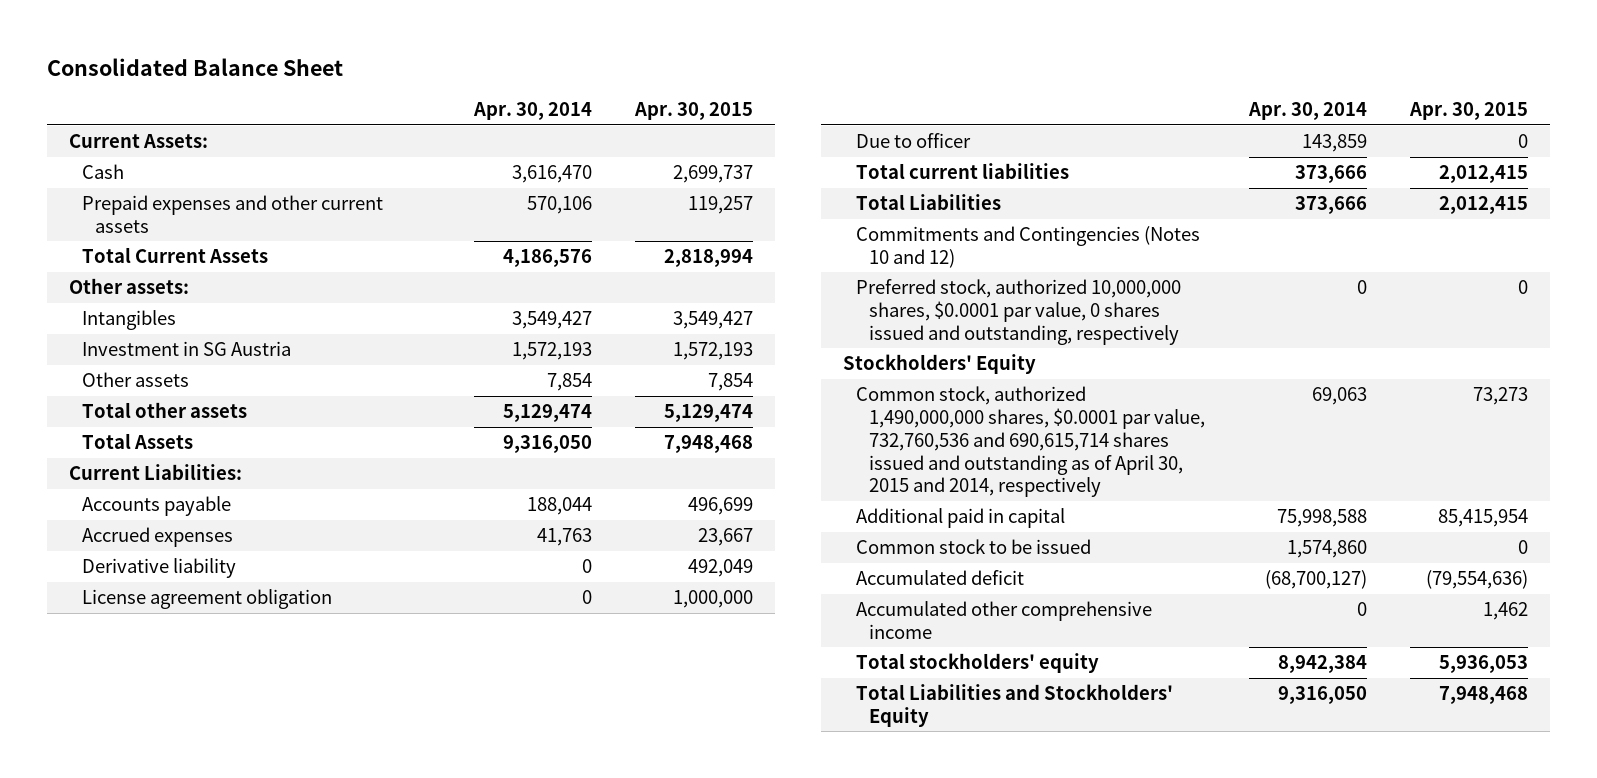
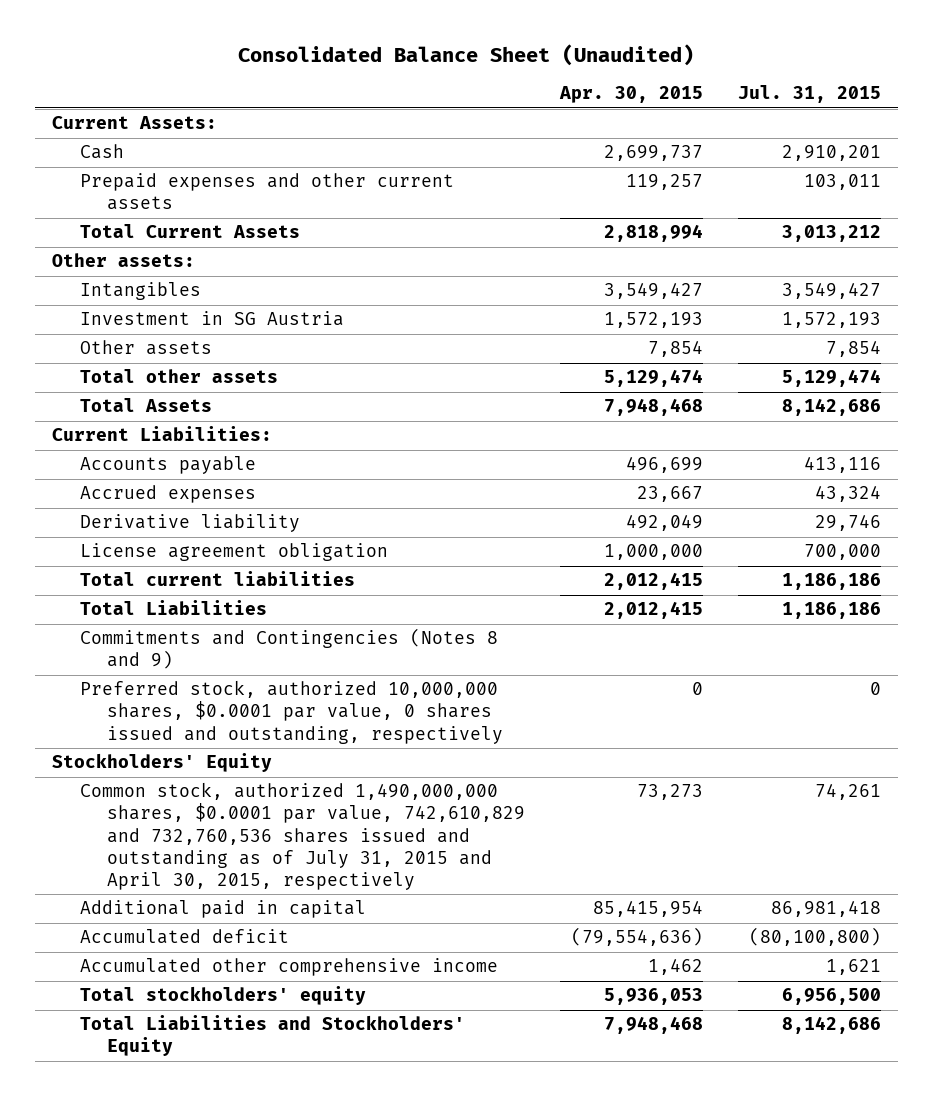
[47,57,344,76] Consolidated Balance Sheet -> [238,43,695,66] Consolidated Balance Sheet (Unaudited)
[473,102,593,121] Apr. 30, 2014 -> none
none -> [737,85,881,104] Jul. 31, 2015
[856,133,972,149] Due to officer -> none
[856,226,1201,268] Commitments and Contingencies (Notes 10 and 12) -> [79,628,498,670] Commitments and Contingencies (Notes 8 and 9)
[856,386,1206,498] Common stock, authorized 1,490,000,000 shares, $0.0001 par value, 732,760,536 and 690,615,714 shares issued and outstanding as of April 30, 2015 and 2014, respectively -> [79,782,526,890] Common stock, authorized 1,490,000,000 shares, $0.0001 par value, 742,610,829 and 732,760,536 shares issued and outstanding as of July 31, 2015 and April 30, 2015, respectively
[856,539,1092,555] Common stock to be issued -> none

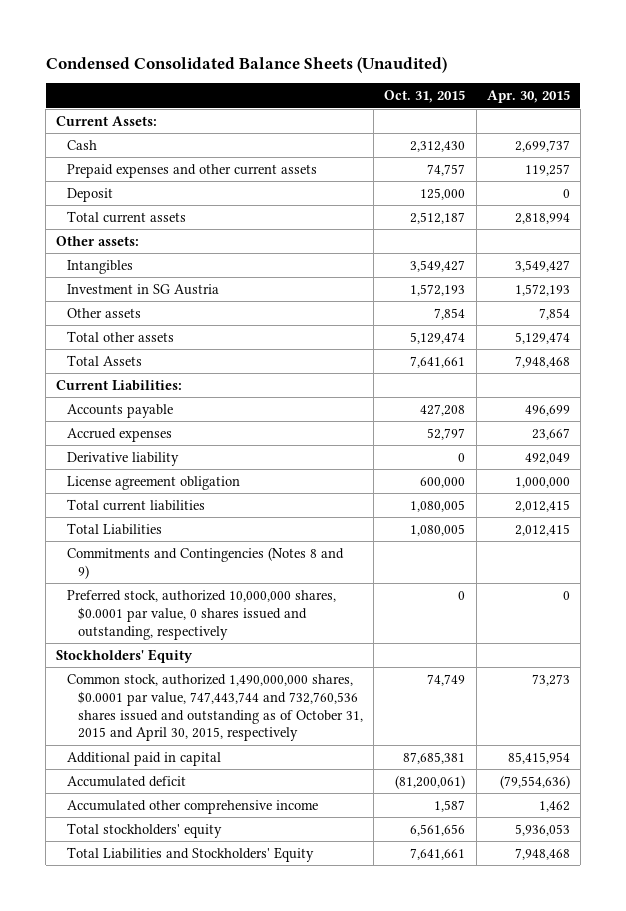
[238,43,695,66] Consolidated Balance Sheet (Unaudited) -> [45,56,447,73] Condensed Consolidated Balance Sheets (Unaudited)
[737,85,881,104] Jul. 31, 2015 -> none
none -> [384,90,466,104] Oct. 31, 2015
none -> [67,187,114,202] Deposit
[79,224,300,239] Total Current Assets -> [67,210,187,223] Total current assets
[79,782,526,890] Common stock, authorized 1,490,000,000 shares, $0.0001 par value, 742,610,829 and 732,760,536 shares issued and outstanding as of July 31, 2015 and April 30, 2015, respectively -> [67,673,364,742] Common stock, authorized 1,490,000,000 shares, $0.0001 par value, 747,443,744 and 732,760,536 shares issued and outstanding as of October 31, 2015 and April 30, 2015, respectively

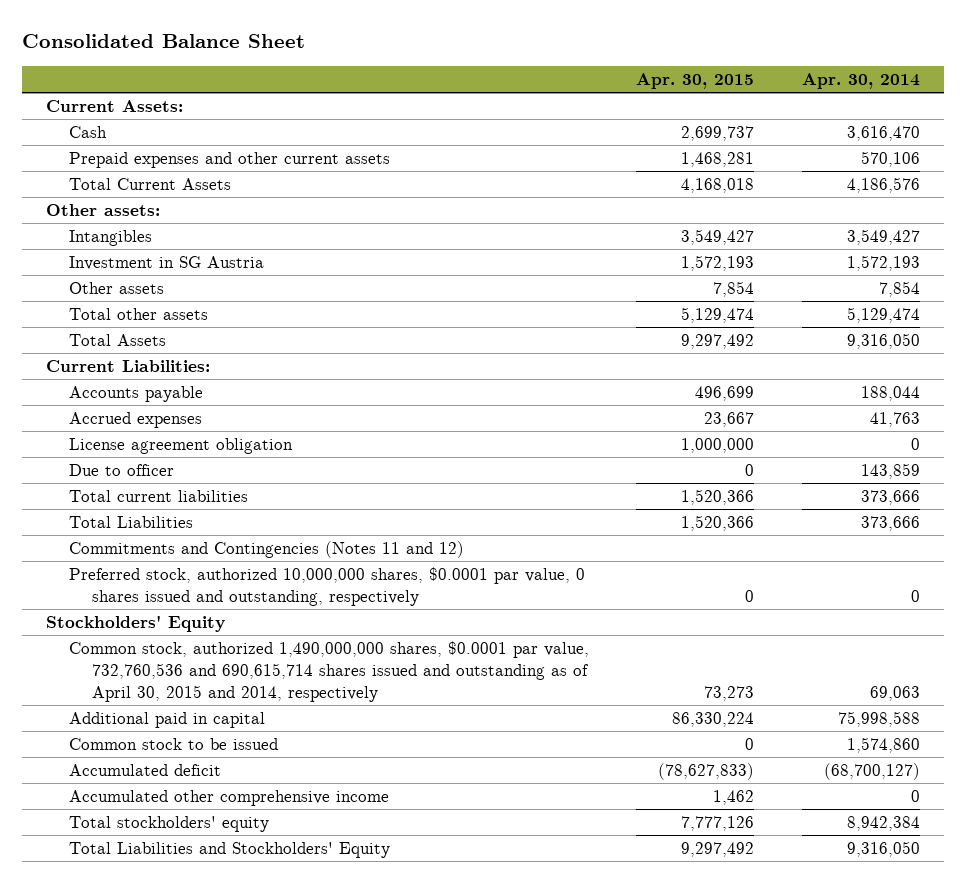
[45,56,447,73] Condensed Consolidated Balance Sheets (Unaudited) -> [21,34,305,49] Consolidated Balance Sheet
[384,90,466,104] Oct. 31, 2015 -> none
none -> [801,72,920,89] Apr. 30, 2014
[67,187,114,202] Deposit -> none
[524,163,570,176] 119,257 -> [681,152,755,168] 1,468,281
[67,210,187,223] Total current assets -> [68,178,231,191] Total Current Assets
[514,212,570,224] 2,818,994 -> [681,178,755,194] 4,168,018
[514,355,570,368] 7,948,468 -> [681,334,755,350] 9,297,492
[67,451,180,466] Derivative liability -> none
none -> [68,464,174,477] Due to officer
[514,499,570,512] 2,012,415 -> [681,489,755,506] 1,520,366
[514,523,570,536] 2,012,415 -> [681,515,755,532] 1,520,366
[67,546,345,579] Commitments and Contingencies (Notes 8 and 9) -> [68,541,464,559] Commitments and Contingencies (Notes 11 and 12)
[67,673,364,742] Common stock, authorized 1,490,000,000 shares, $0.0001 par value, 747,443,744 and 732,760,536 shares issued and outstanding as of October 31, 2015 and April 30, 2015, respectively -> [68,641,589,702] Common stock, authorized 1,490,000,000 shares, $0.0001 par value, 732,760,536 and 690,615,714 shares issued and outstanding as of April 30, 2015 and 2014, respectively
[507,751,570,764] 85,415,954 -> [672,712,755,728] 86,330,224
none -> [68,738,278,751] Common stock to be issued
[499,774,570,789] (79,554,636) -> [658,763,755,781] (78,627,833)
[514,823,570,836] 5,936,053 -> [681,816,755,832] 7,777,126
[514,847,570,860] 7,948,468 -> [681,842,755,858] 9,297,492

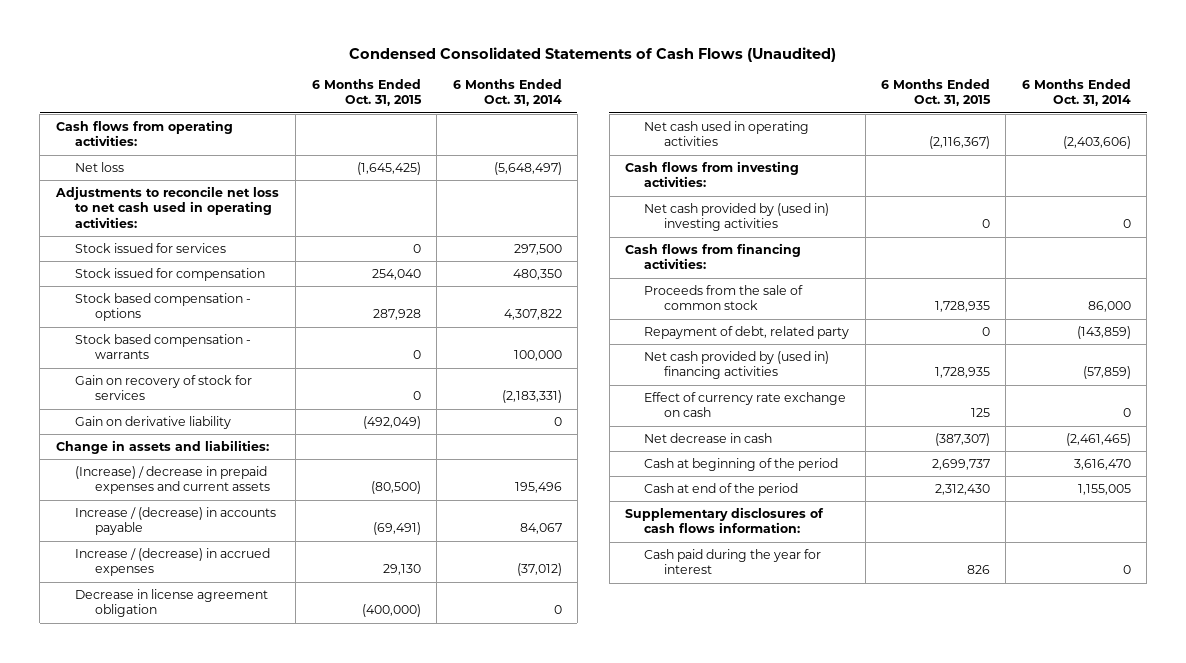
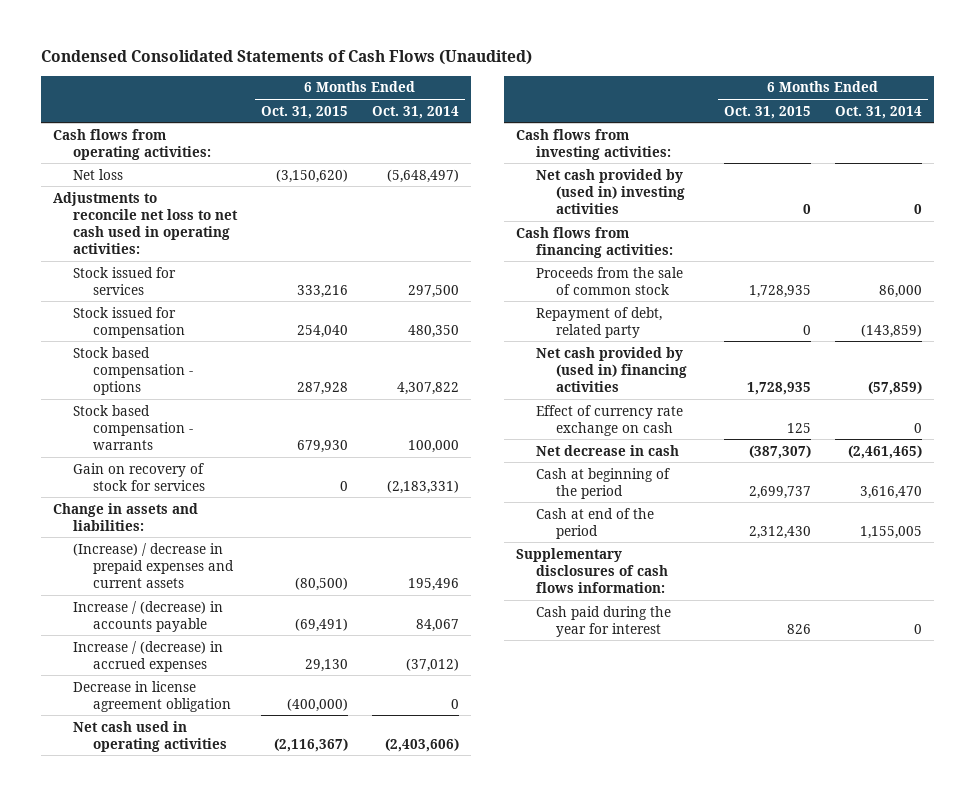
[356,162,421,176] (1,645,425) -> [276,168,349,183] (3,150,620)
[412,244,421,254] 0 -> [297,284,349,298] 333,216
[412,350,421,360] 0 -> [297,439,349,453] 679,930
[75,416,232,430] Gain on derivative liability -> none

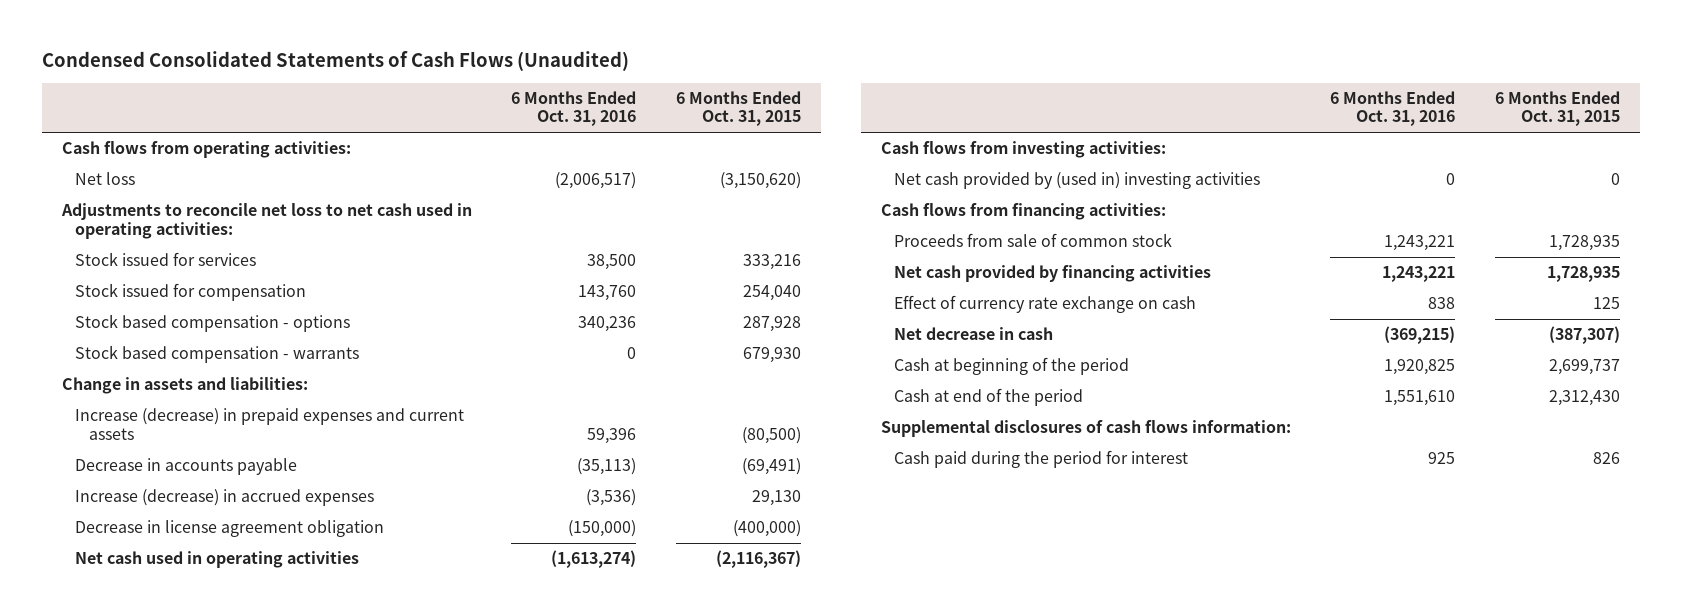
[371,105,459,119] Oct. 31, 2014 -> none
none -> [511,90,637,127] 6 Months Ended Oct. 31, 2016
[73,462,206,491] Gain on recovery of stock for services -> none
[73,542,235,588] (Increase) / decrease in prepaid expenses and current assets -> [75,408,465,440] Increase (decrease) in prepaid expenses and current assets
[73,600,224,632] Increase / (decrease) in accounts payable -> [75,458,298,476] Decrease in accounts payable
[73,640,224,672] Increase / (decrease) in accrued expenses -> [75,489,375,507] Increase (decrease) in accrued expenses
[536,306,663,338] Repayment of debt, related party -> none
[536,266,684,295] Proceeds from the sale of common stock -> [894,233,1173,248] Proceeds from sale of common stock
[536,346,688,392] Net cash provided by (used in) financing activities -> [894,265,1212,283] Net cash provided by financing activities
[516,547,669,593] Supplementary disclosures of cash flows information: -> [880,420,1291,438] Supplemental disclosures of cash flows information:
[536,605,672,637] Cash paid during the year for interest -> [894,450,1189,469] Cash paid during the period for interest

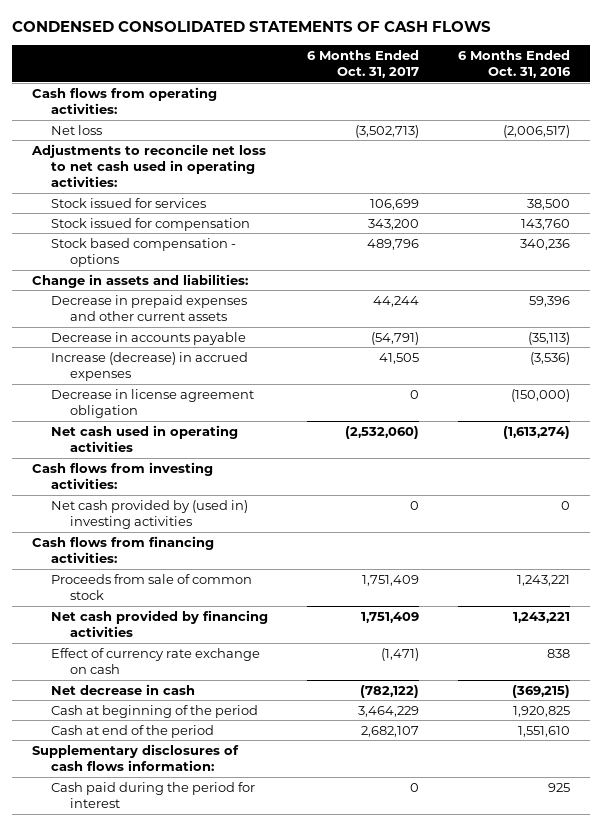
[41,50,629,71] Condensed Consolidated Statements of Cash Flows (Unaudited) -> [11,21,491,33] CONDENSED CONSOLIDATED STATEMENTS OF CASH FLOWS
[675,90,801,127] 6 Months Ended Oct. 31, 2015 -> none
none -> [307,50,420,79] 6 Months Ended Oct. 31, 2017
[75,345,360,364] Stock based compensation - warrants -> none
[75,408,465,440] Increase (decrease) in prepaid expenses and current assets -> [50,294,247,321] Decrease in prepaid expenses and other current assets
[880,420,1291,438] Supplemental disclosures of cash flows information: -> [31,743,239,771] Supplementary disclosures of cash flows information:

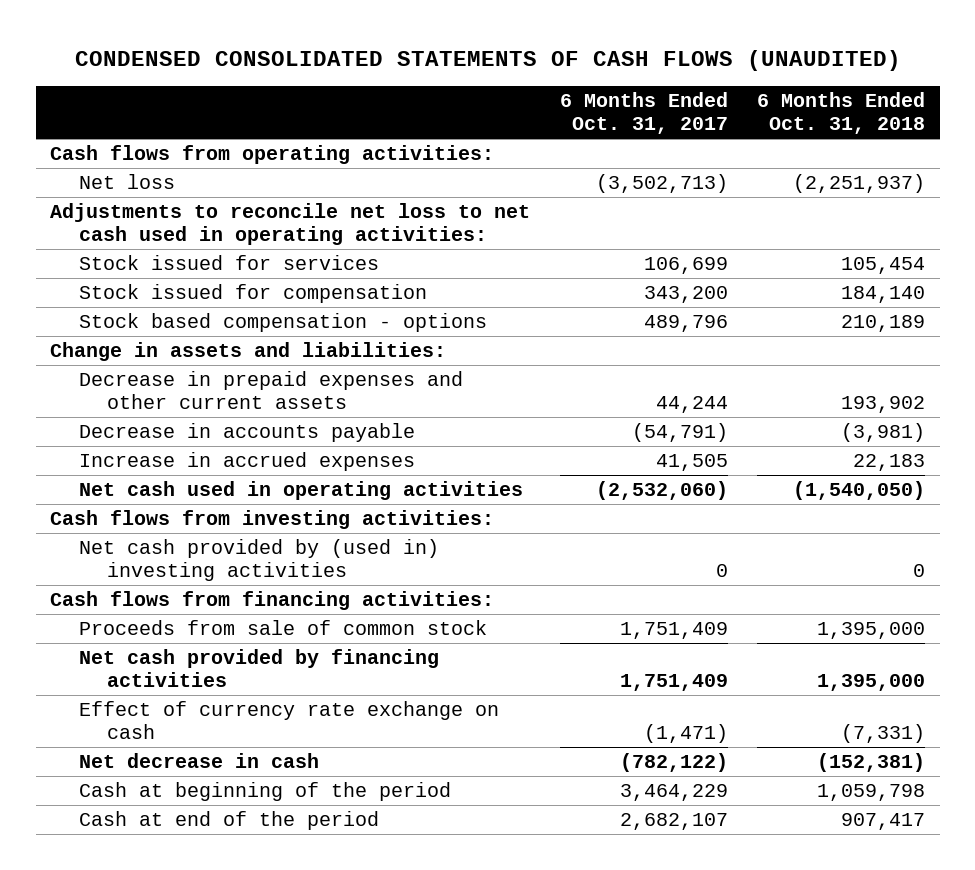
[11,21,491,33] CONDENSED CONSOLIDATED STATEMENTS OF CASH FLOWS -> [74,50,901,72] CONDENSED CONSOLIDATED STATEMENTS OF CASH FLOWS (UNAUDITED)
[458,50,572,79] 6 Months Ended Oct. 31, 2016 -> none
none -> [756,92,925,135] 6 Months Ended Oct. 31, 2018
[50,388,254,418] Decrease in license agreement obligation -> none
[50,351,248,381] Increase (decrease) in accrued expenses -> [78,451,415,471] Increase in accrued expenses
[31,743,239,771] Supplementary disclosures of cash flows information: -> none
[50,781,255,808] Cash paid during the period for interest -> none

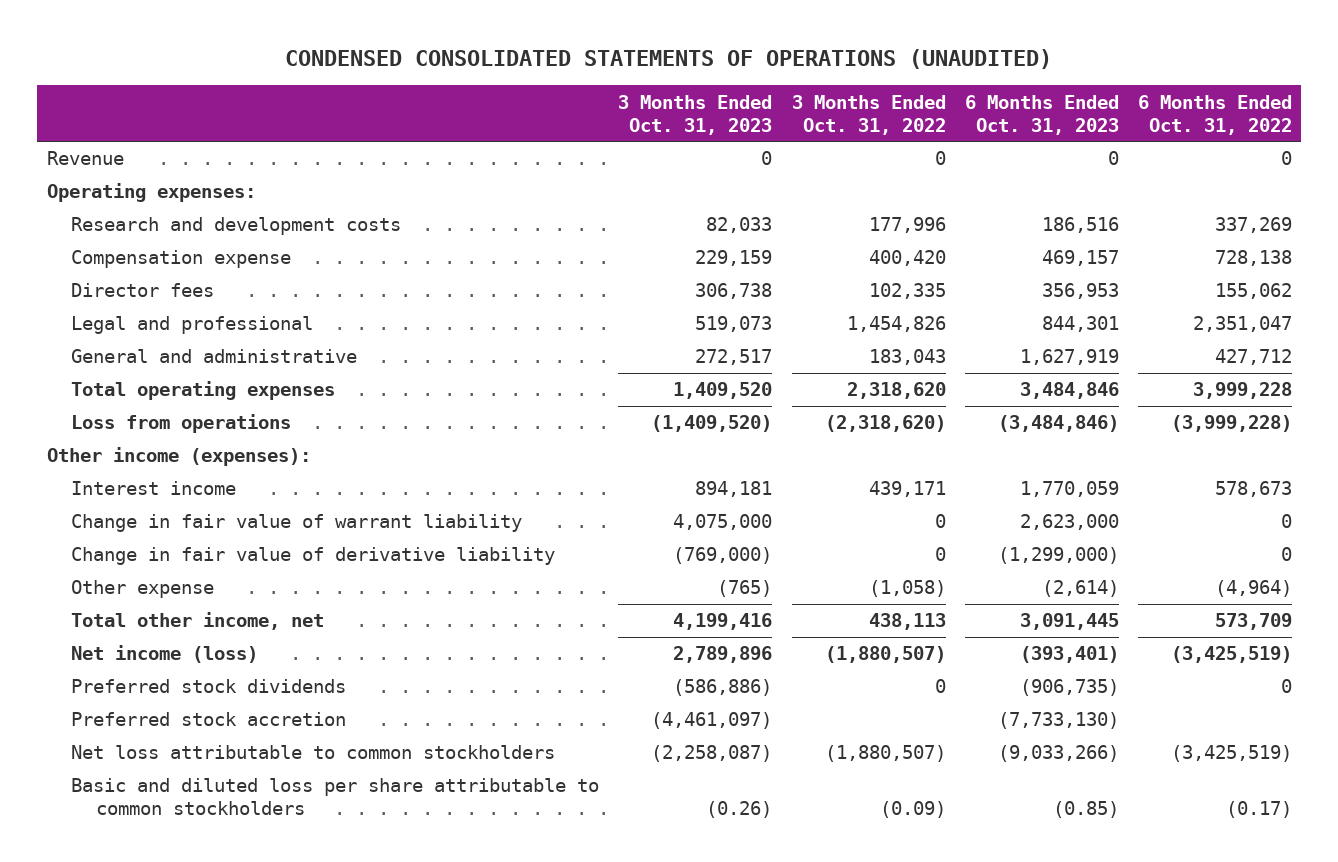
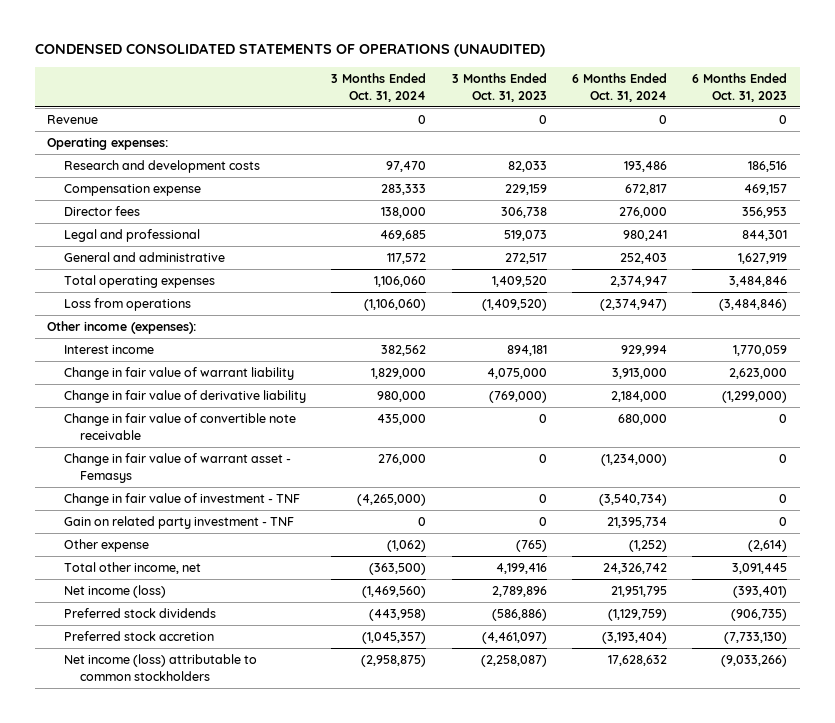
[791,94,946,135] 3 Months Ended Oct. 31, 2022 -> none
[1137,94,1292,135] 6 Months Ended Oct. 31, 2022 -> none
none -> [331,73,427,102] 3 Months Ended Oct. 31, 2024
none -> [571,73,667,102] 6 Months Ended Oct. 31, 2024
none -> [63,413,296,440] Change in fair value of convertible note receivable
none -> [63,453,291,483] Change in fair value of warrant asset - Femasys
none -> [63,493,300,507] Change in fair value of investment - TNF
none -> [63,516,294,530] Gain on related party investment - TNF
[71,778,600,816] Basic and diluted loss per share attributable to common stockholders -> none
[71,745,556,760] Net loss attributable to common stockholders -> [63,654,257,681] Net income (loss) attributable to common stockholders

